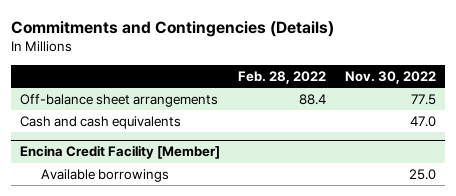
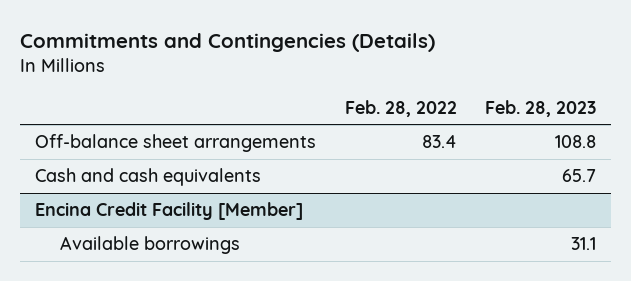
[344,70,436,84] Nov. 30, 2022 -> none
none -> [485,99,597,117] Feb. 28, 2023
[299,94,327,106] 88.4 -> [421,135,457,149] 83.4

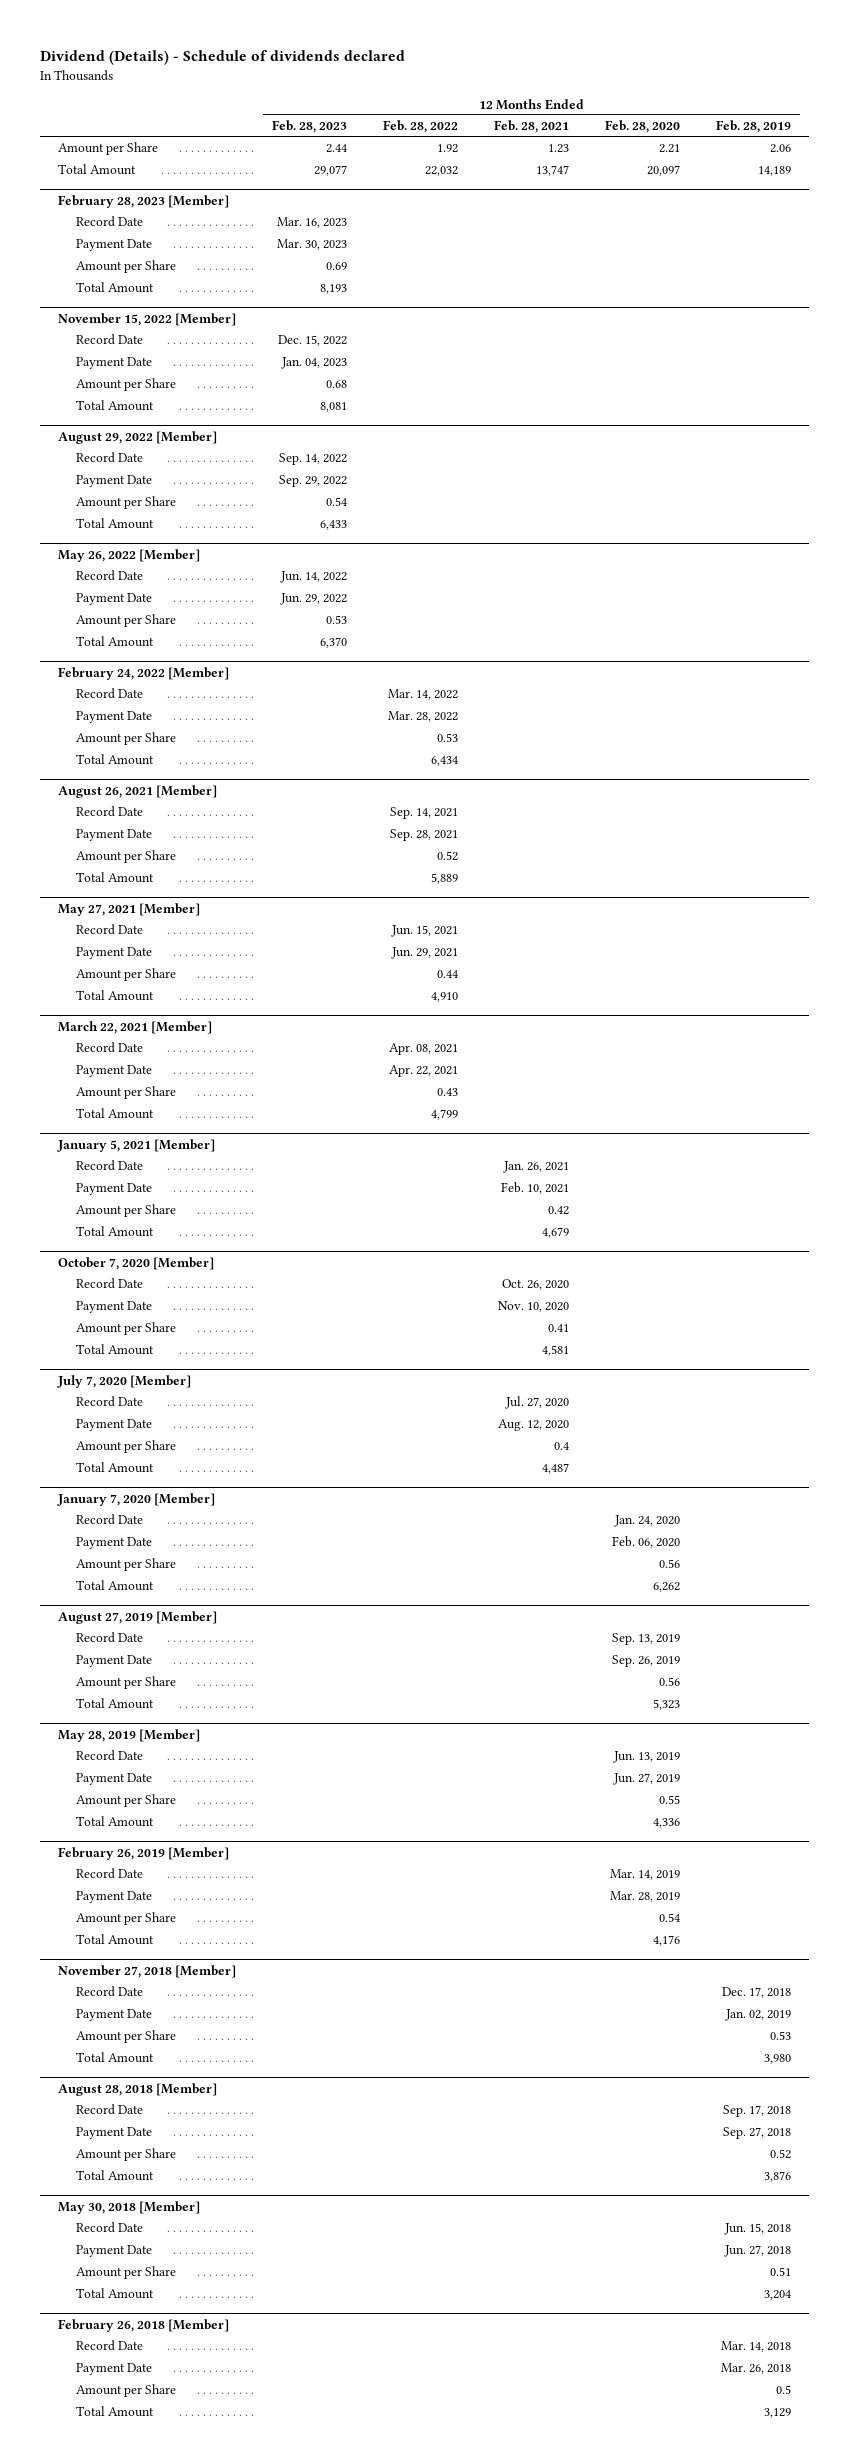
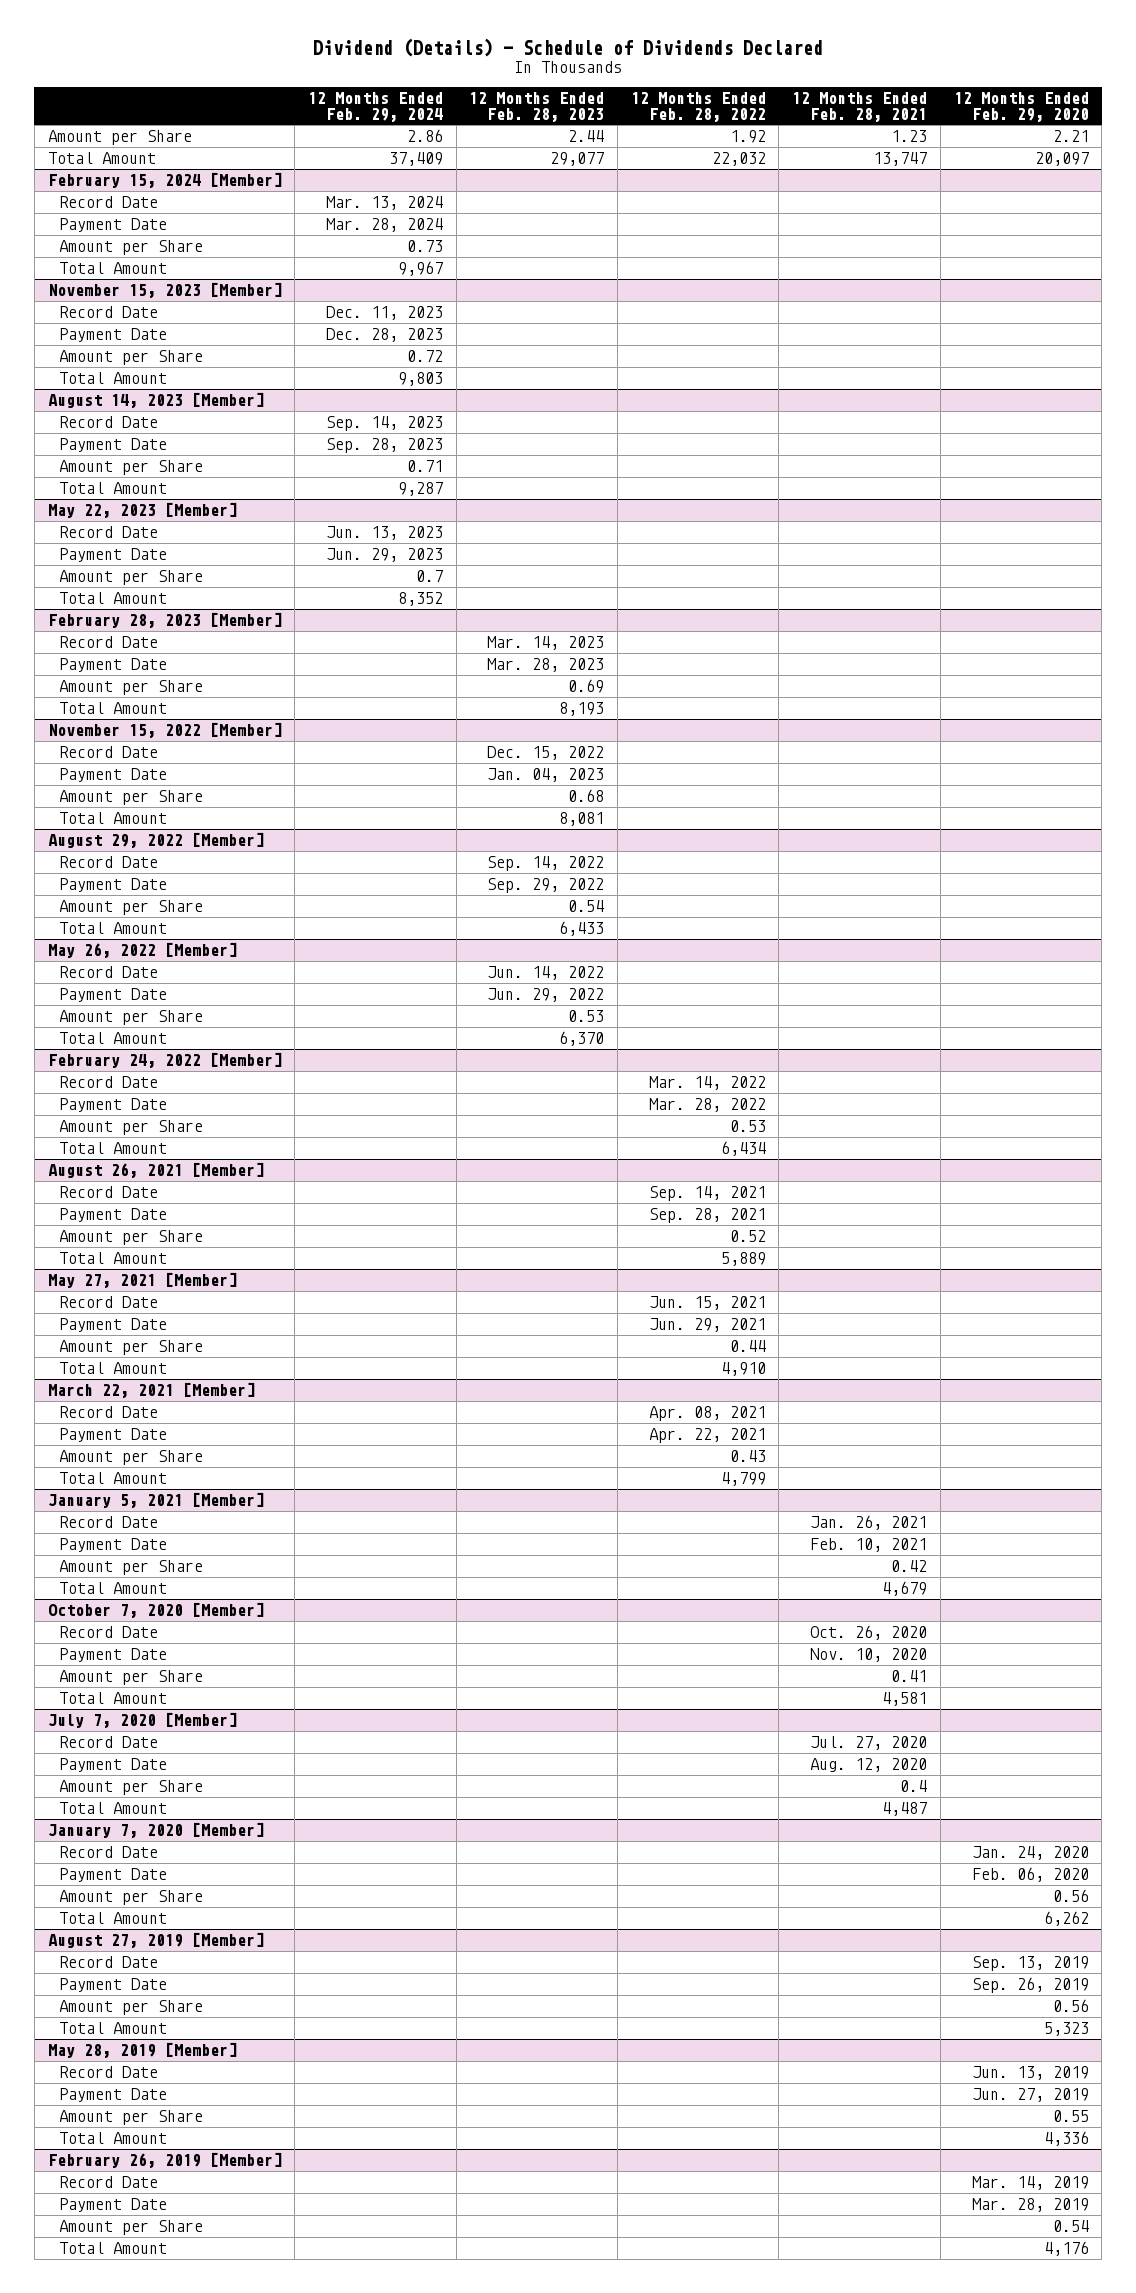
[40,50,406,66] Dividend (Details) - Schedule of dividends declared -> [313,38,824,58] Dividend (Details) - Schedule of Dividends Declared
[605,120,681,134] Feb. 28, 2020 -> none
[716,120,792,134] Feb. 28, 2019 -> none
none -> [307,91,443,122] 12 Months Ended Feb. 29, 2024
none -> [953,91,1089,122] 12 Months Ended Feb. 29, 2020
none -> [47,172,282,189] February 15, 2024 [Member]
none -> [58,196,158,209] Record Date
none -> [58,218,167,233] Payment Date
none -> [58,240,203,256] Amount per Share
none -> [58,262,167,275] Total Amount
none -> [47,282,282,299] November 15, 2023 [Member]
none -> [58,306,158,319] Record Date
none -> [58,328,167,343] Payment Date
none -> [58,350,203,366] Amount per Share
none -> [58,372,167,385] Total Amount
none -> [47,392,264,409] August 14, 2023 [Member]
none -> [58,416,158,429] Record Date
none -> [58,438,167,453] Payment Date
none -> [58,460,203,476] Amount per Share
none -> [58,482,167,495] Total Amount
none -> [47,502,237,519] May 22, 2023 [Member]
none -> [58,526,158,539] Record Date
none -> [58,548,167,563] Payment Date
none -> [58,570,203,586] Amount per Share
none -> [58,592,167,605] Total Amount
[277,217,348,229] Mar. 16, 2023 -> [487,636,605,651] Mar. 14, 2023
[277,239,348,251] Mar. 30, 2023 -> [487,658,605,673] Mar. 28, 2023
[58,1964,237,1978] November 27, 2018 [Member] -> none
[75,1986,143,1998] Record Date -> none
[75,2009,152,2022] Payment Date -> none
[75,2030,176,2044] Amount per Share -> none
[75,2052,154,2064] Total Amount -> none
[58,2082,218,2096] August 28, 2018 [Member] -> none
[75,2104,143,2116] Record Date -> none
[75,2127,152,2140] Payment Date -> none
[75,2148,176,2162] Amount per Share -> none
[75,2170,154,2182] Total Amount -> none
[58,2200,201,2214] May 30, 2018 [Member] -> none
[75,2222,143,2234] Record Date -> none
[75,2245,152,2258] Payment Date -> none
[75,2266,176,2280] Amount per Share -> none
[75,2288,154,2300] Total Amount -> none
[58,2318,230,2332] February 26, 2018 [Member] -> none
[75,2340,143,2352] Record Date -> none
[75,2363,152,2376] Payment Date -> none
[75,2384,176,2398] Amount per Share -> none
[75,2406,154,2418] Total Amount -> none

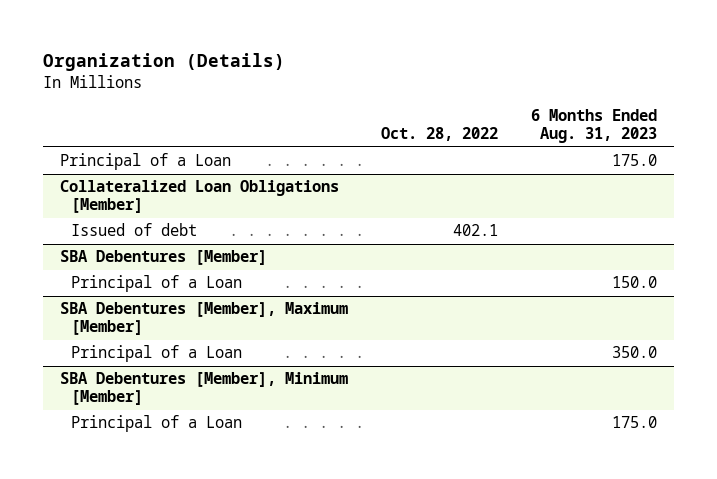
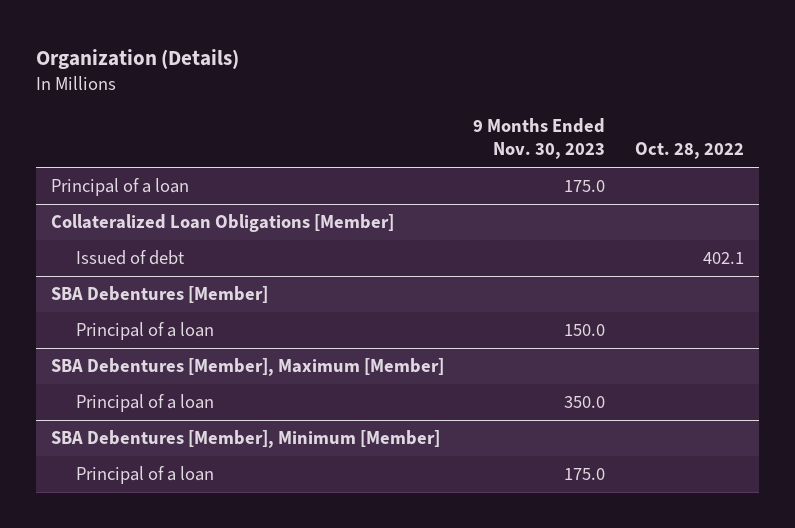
[531,109,658,144] 6 Months Ended Aug. 31, 2023 -> none
none -> [473,118,606,160] 9 Months Ended Nov. 30, 2023
[59,153,231,171] Principal of a Loan -> [50,178,189,197] Principal of a loan
[71,275,243,293] Principal of a Loan -> [75,322,214,341] Principal of a loan
[71,345,243,363] Principal of a Loan -> [75,394,214,413] Principal of a loan
[71,415,243,433] Principal of a Loan -> [75,466,214,485] Principal of a loan

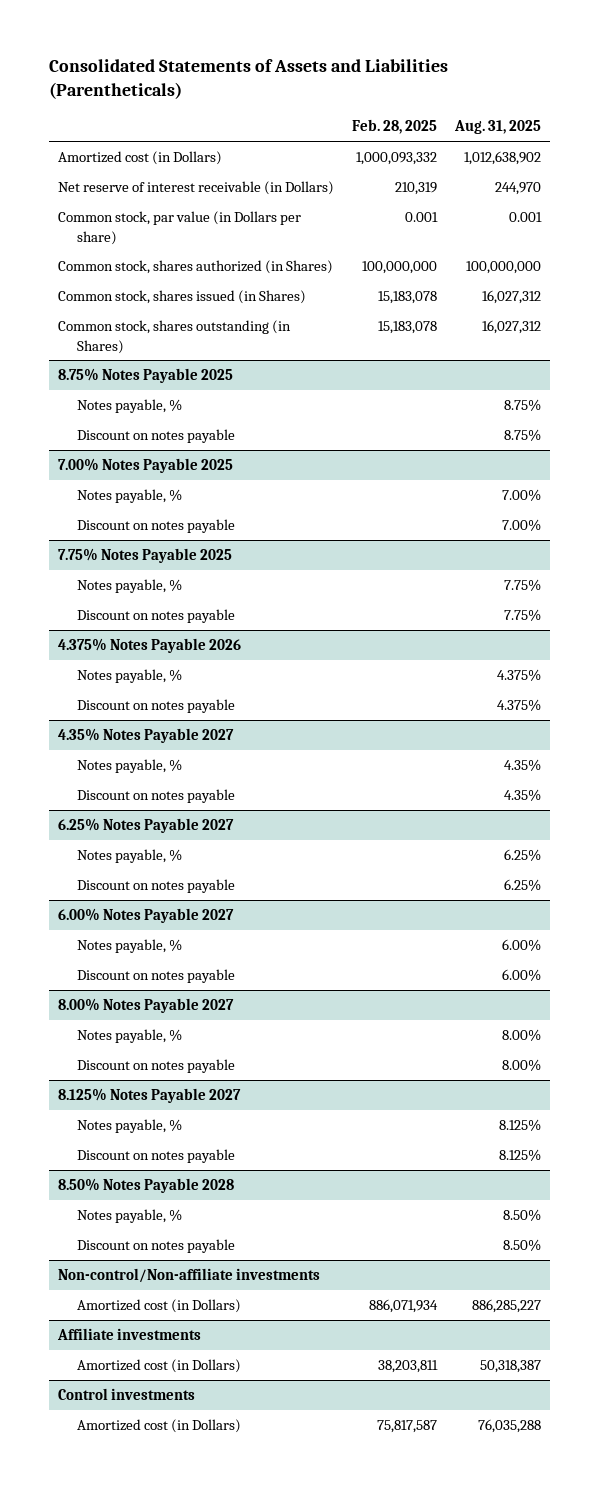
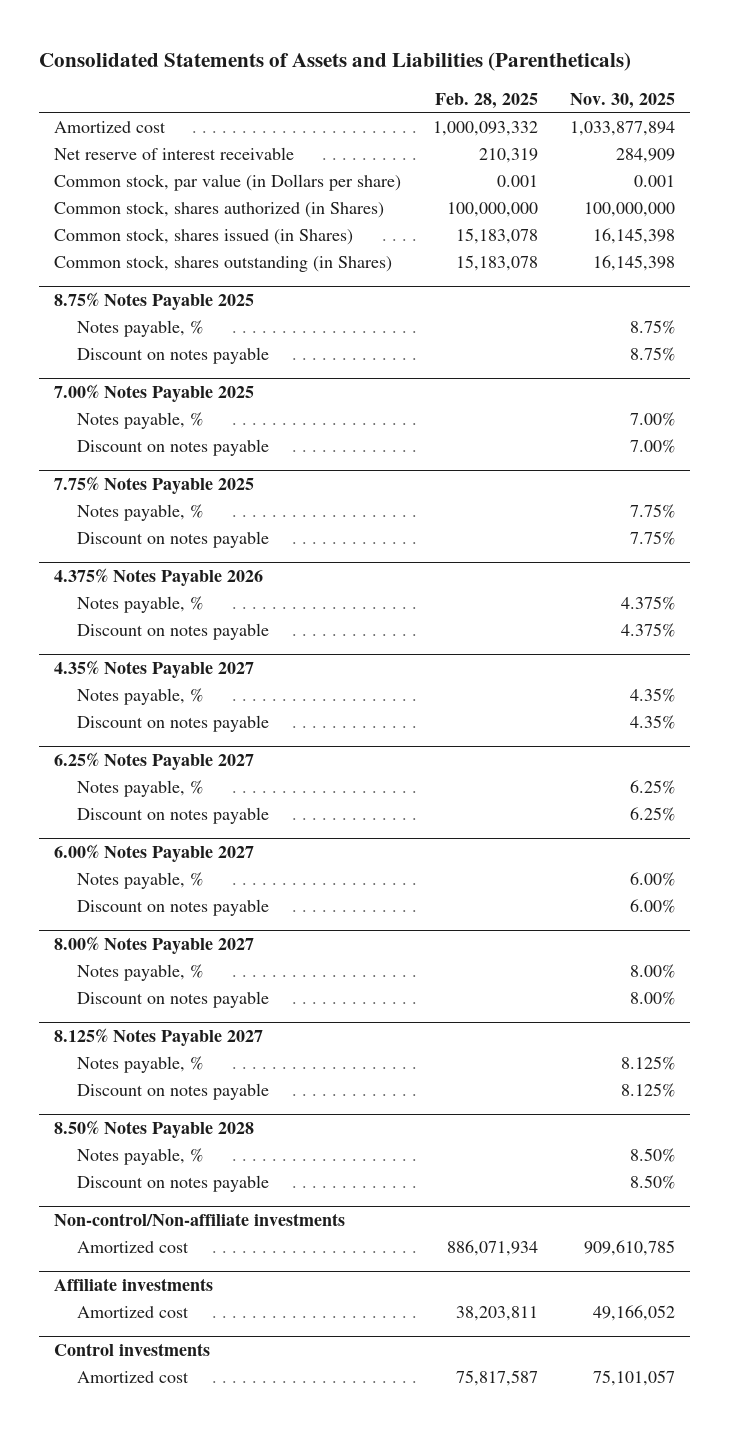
[454,120,542,135] Aug. 31, 2025 -> none
none -> [569,92,675,109] Nov. 30, 2025
[57,151,222,166] Amortized cost (in Dollars) -> [54,120,167,133] Amortized cost
[57,181,334,196] Net reserve of interest receivable (in Dollars) -> [54,146,295,160] Net reserve of interest receivable
[76,1299,241,1314] Amortized cost (in Dollars) -> [76,1240,189,1253] Amortized cost
[76,1359,241,1374] Amortized cost (in Dollars) -> [76,1305,189,1318] Amortized cost
[76,1419,241,1434] Amortized cost (in Dollars) -> [76,1370,189,1383] Amortized cost

